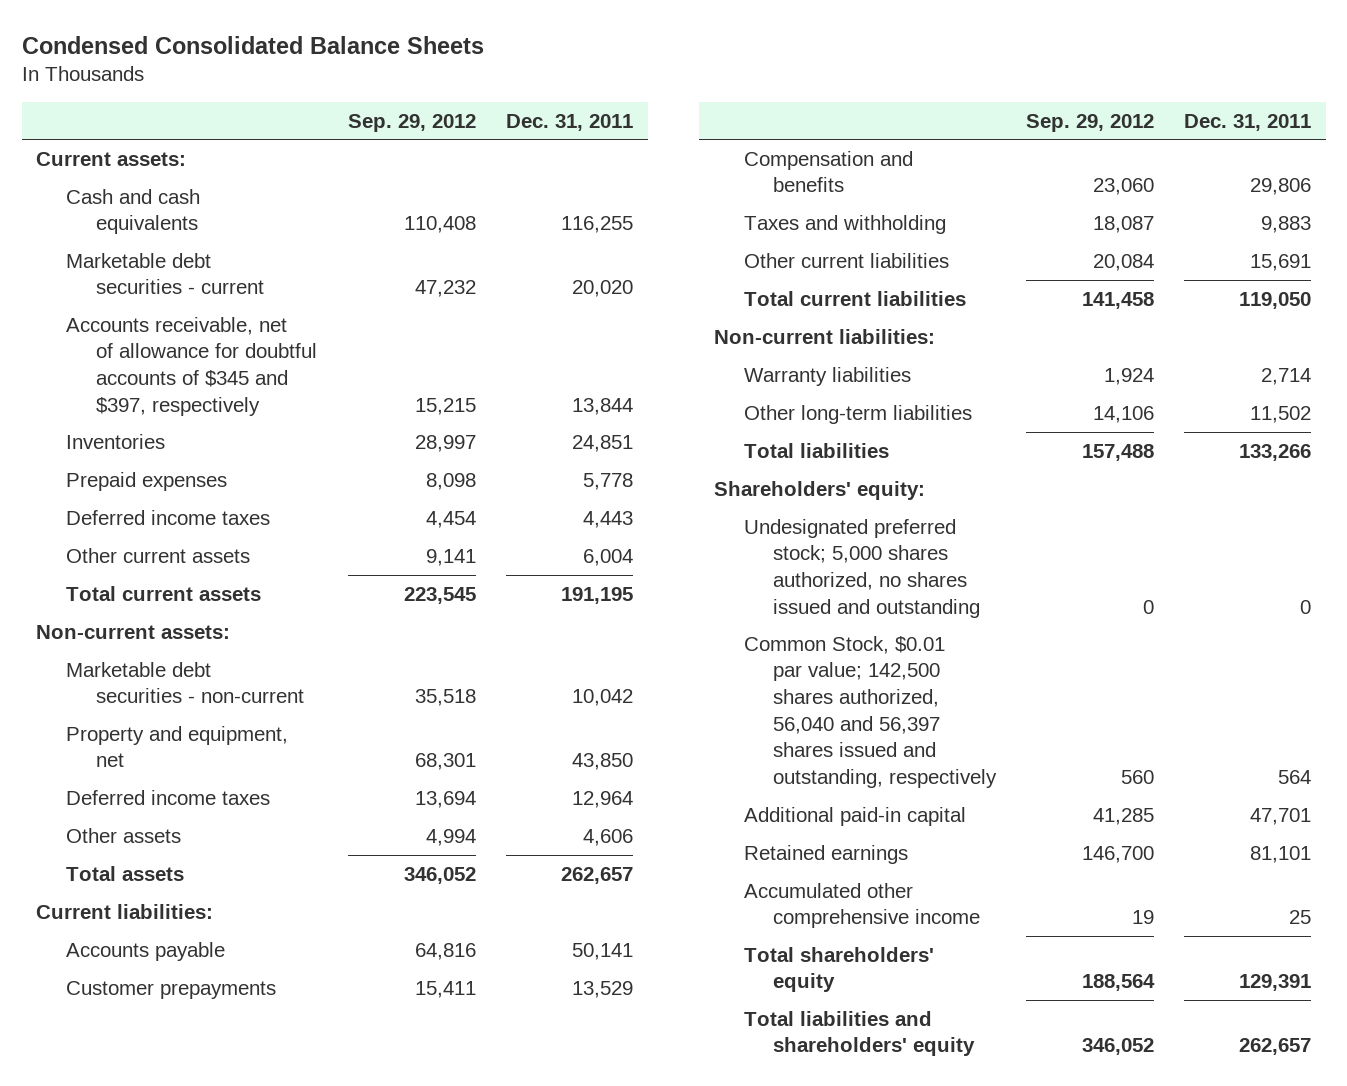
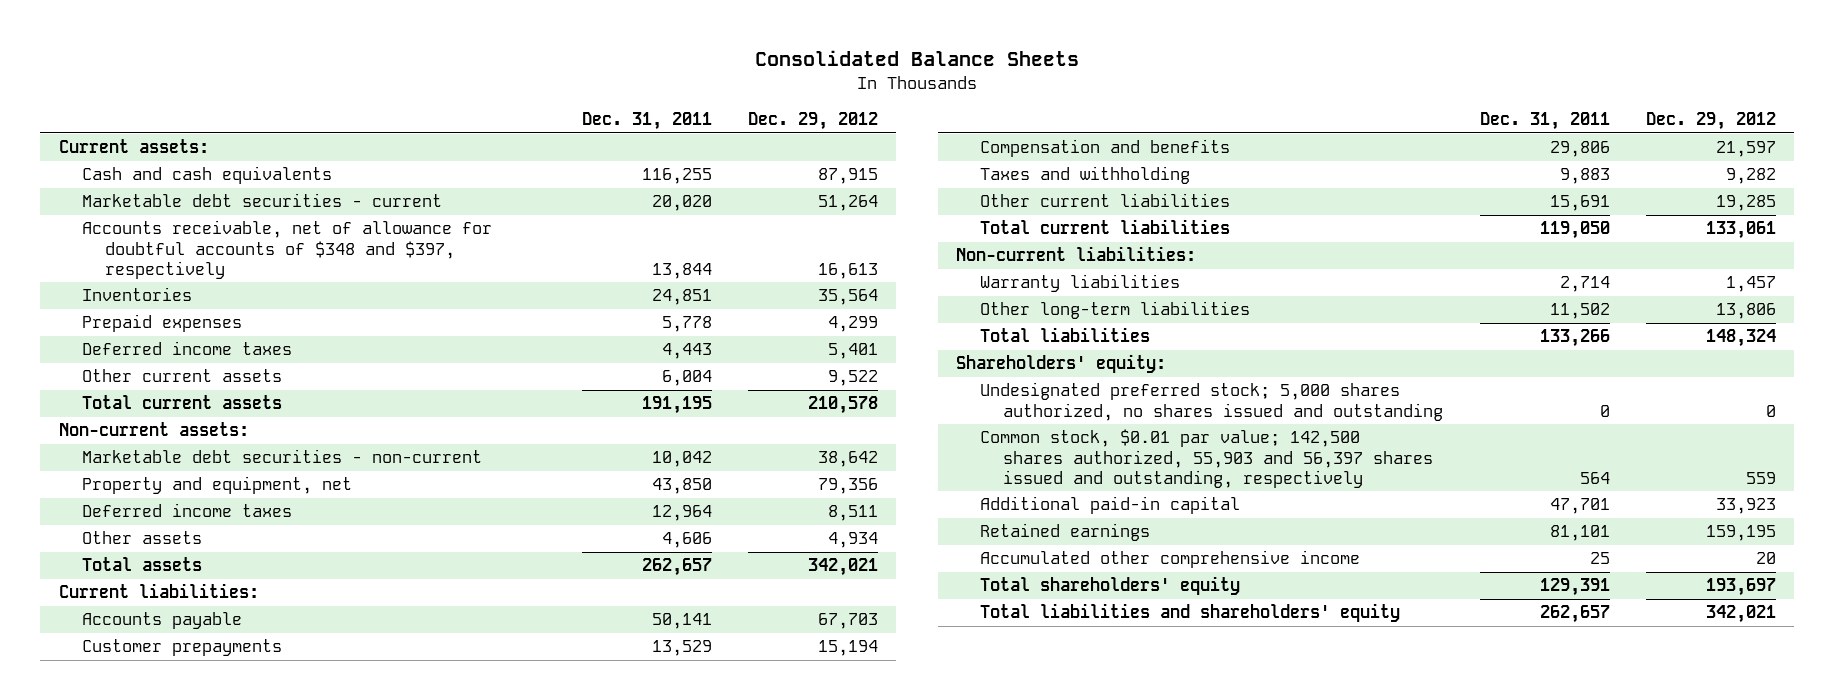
[21,35,484,54] Condensed Consolidated Balance Sheets -> [755,50,1080,67] Consolidated Balance Sheets
[348,113,477,132] Sep. 29, 2012 -> none
none -> [748,112,879,131] Dec. 29, 2012
[66,316,317,416] Accounts receivable, net of allowance for doubtful accounts of $345 and $397, respectively -> [82,220,493,279] Accounts receivable, net of allowance for doubtful accounts of $348 and $397, respectively
[743,635,998,788] Common Stock, $0.01 par value; 142,500 shares authorized, 56,040 and 56,397 shares issued and outstanding, respectively -> [979,429,1434,488] Common stock, $0.01 par value; 142,500 shares authorized, 55,903 and 56,397 shares issued and outstanding, respectively

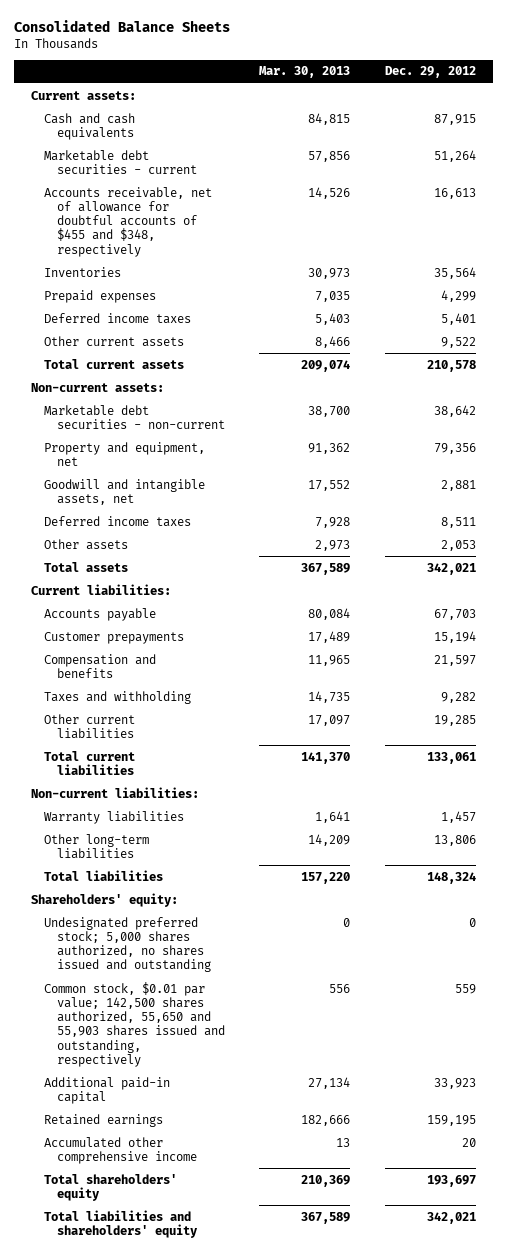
[581,112,712,131] Dec. 31, 2011 -> none
none -> [259,66,351,79] Mar. 30, 2013
[82,220,493,279] Accounts receivable, net of allowance for doubtful accounts of $348 and $397, respectively -> [43,186,212,257] Accounts receivable, net of allowance for doubtful accounts of $455 and $348, respectively
none -> [43,478,205,505] Goodwill and intangible assets, net
[828,532,879,549] 4,934 -> [440,539,476,551] 2,053
[979,429,1434,488] Common stock, $0.01 par value; 142,500 shares authorized, 55,903 and 56,397 shares issued and outstanding, respectively -> [43,981,225,1067] Common stock, $0.01 par value; 142,500 shares authorized, 55,650 and 55,903 shares issued and outstanding, respectively

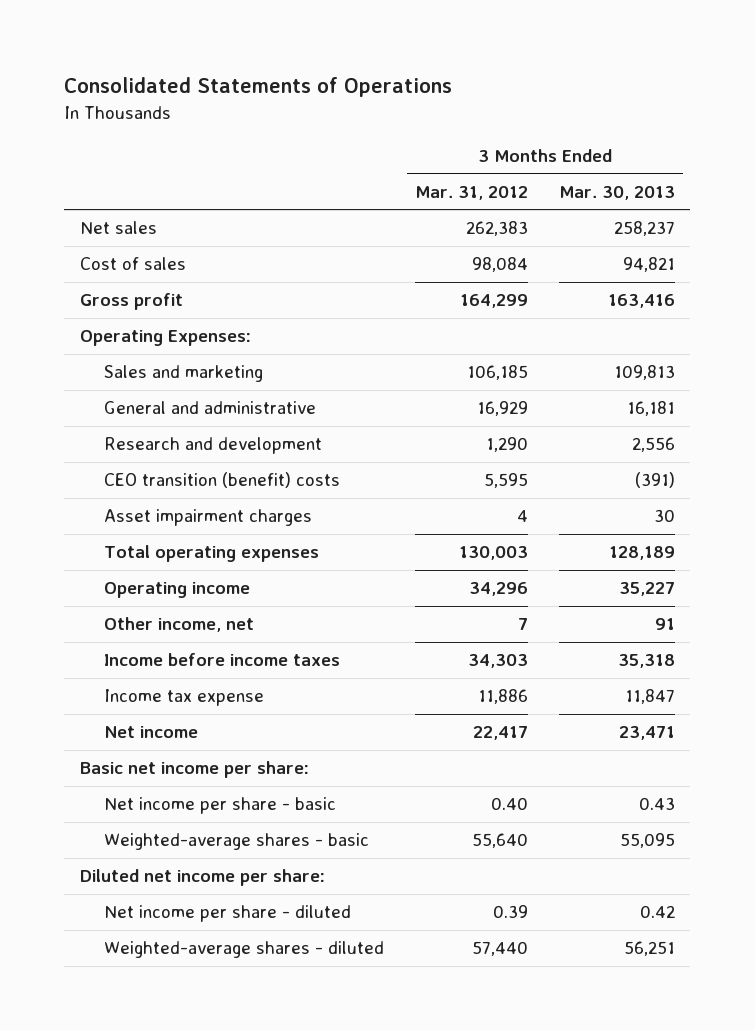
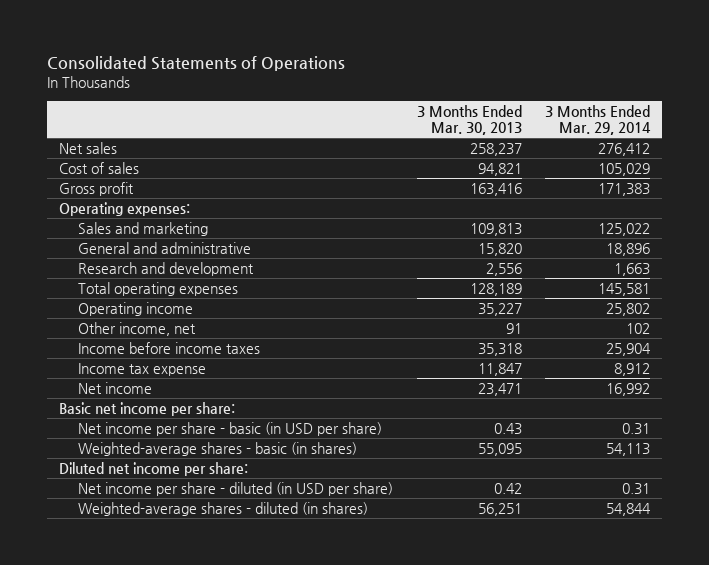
[414,185,528,200] Mar. 31, 2012 -> none
none -> [545,104,652,136] 3 Months Ended Mar. 29, 2014
[79,330,251,347] Operating Expenses: -> [58,201,190,216] Operating expenses:
[626,401,675,417] 16,181 -> [477,242,522,256] 15,820
[104,472,341,489] CEO transition (benefit) costs -> none
[104,509,313,527] Asset impairment charges -> none
[104,797,337,815] Net income per share - basic -> [78,421,383,436] Net income per share - basic (in USD per share)
[104,833,370,851] Weighted-average shares - basic -> [78,441,358,456] Weighted-average shares - basic (in shares)
[104,905,352,923] Net income per share - diluted -> [78,481,394,496] Net income per share - diluted (in USD per share)
[104,941,385,959] Weighted-average shares - diluted -> [78,501,369,516] Weighted-average shares - diluted (in shares)

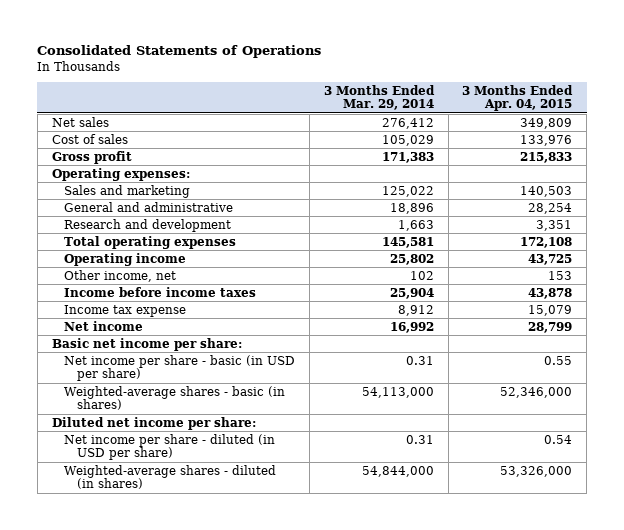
[416,104,522,136] 3 Months Ended Mar. 30, 2013 -> none
none -> [462,84,574,112] 3 Months Ended Apr. 04, 2015
[606,442,651,456] 54,113 -> [361,386,434,398] 54,113,000
[606,502,652,516] 54,844 -> [361,465,434,477] 54,844,000

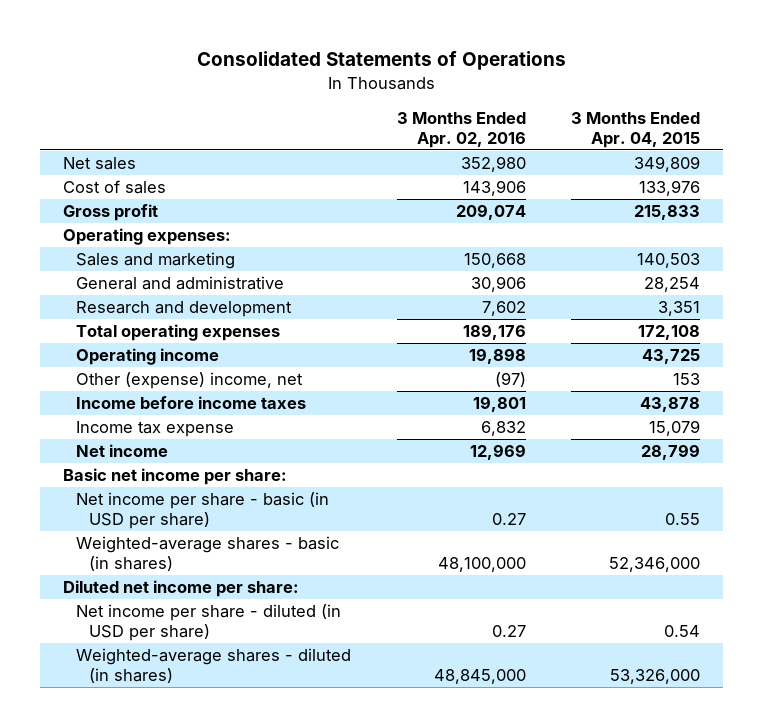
[323,84,435,111] 3 Months Ended Mar. 29, 2014 -> none
none -> [396,111,526,148] 3 Months Ended Apr. 02, 2016
[64,269,177,282] Other income, net -> [76,372,304,390] Other (expense) income, net

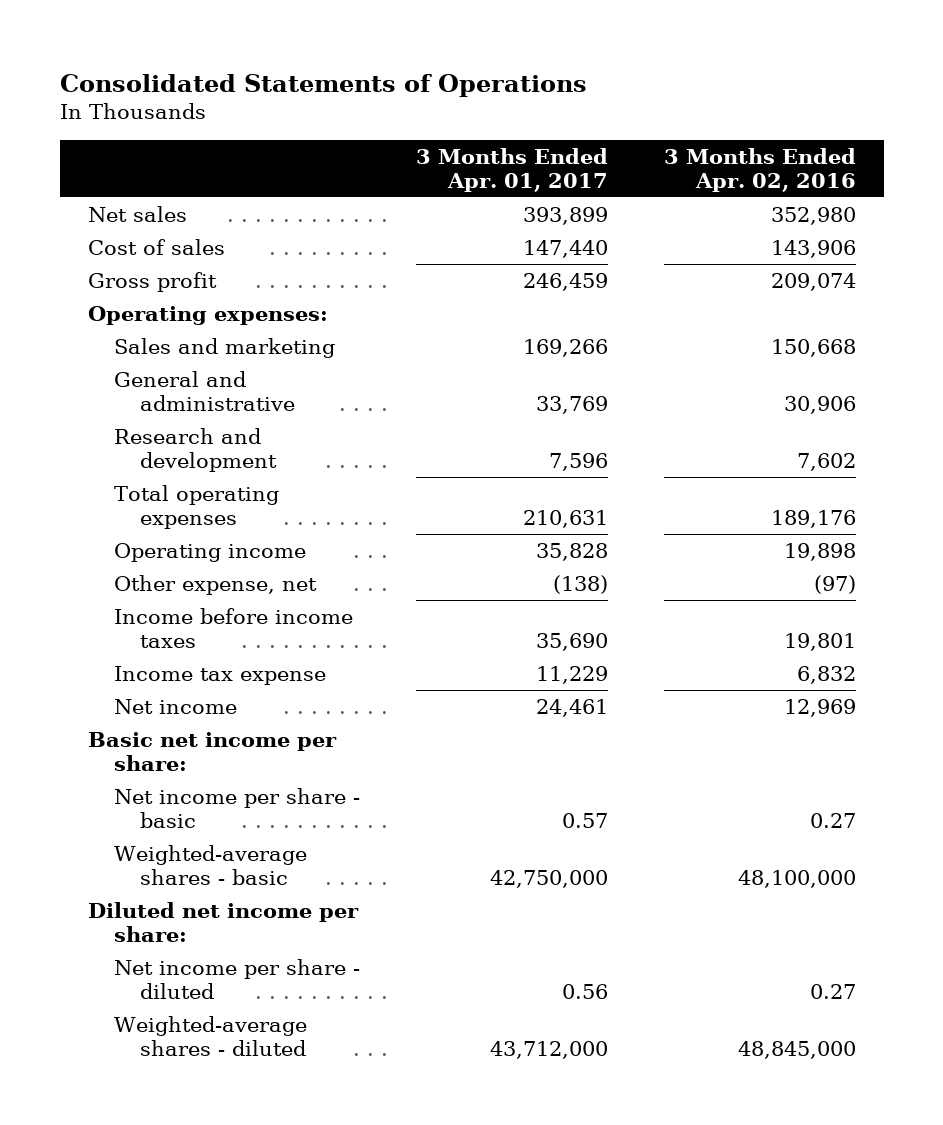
[571,111,701,148] 3 Months Ended Apr. 04, 2015 -> none
none -> [415,147,608,192] 3 Months Ended Apr. 01, 2017
[76,372,304,390] Other (expense) income, net -> [113,574,317,595] Other expense, net
[76,492,330,530] Net income per share - basic (in USD per share) -> [113,787,360,829] Net income per share - basic
[76,536,340,572] Weighted-average shares - basic (in shares) -> [113,844,307,886] Weighted-average shares - basic
[76,604,342,642] Net income per share - diluted (in USD per share) -> [113,958,360,1000] Net income per share - diluted
[76,648,352,684] Weighted-average shares - diluted (in shares) -> [113,1015,307,1057] Weighted-average shares - diluted

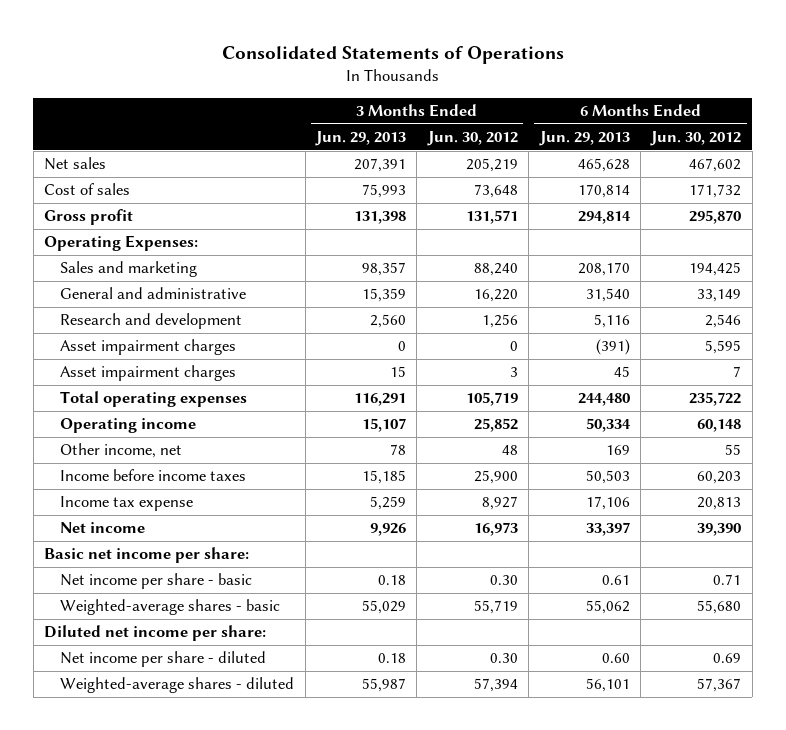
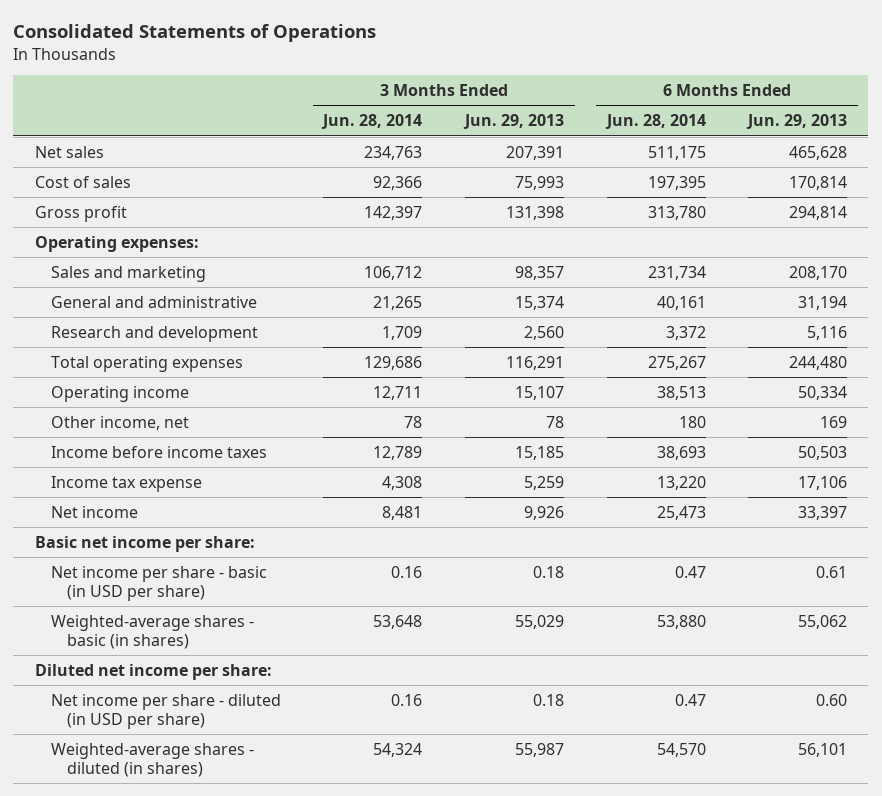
[426,131,518,147] Jun. 30, 2012 -> none
[650,131,742,147] Jun. 30, 2012 -> none
none -> [321,114,423,130] Jun. 28, 2014
none -> [604,114,706,130] Jun. 28, 2014
[44,235,199,252] Operating Expenses: -> [34,235,199,252] Operating expenses:
[361,288,406,303] 15,359 -> [514,295,564,310] 15,374
[585,288,630,303] 31,540 -> [798,295,848,310] 31,194
[60,339,237,356] Asset impairment charges -> none
[60,365,237,382] Asset impairment charges -> none
[60,573,253,590] Net income per share - basic -> [50,565,267,602] Net income per share - basic (in USD per share)
[60,599,281,616] Weighted-average shares - basic -> [50,614,254,650] Weighted-average shares - basic (in shares)
[60,651,267,668] Net income per share - diluted -> [50,693,281,730] Net income per share - diluted (in USD per share)
[60,677,295,694] Weighted-average shares - diluted -> [50,742,254,778] Weighted-average shares - diluted (in shares)

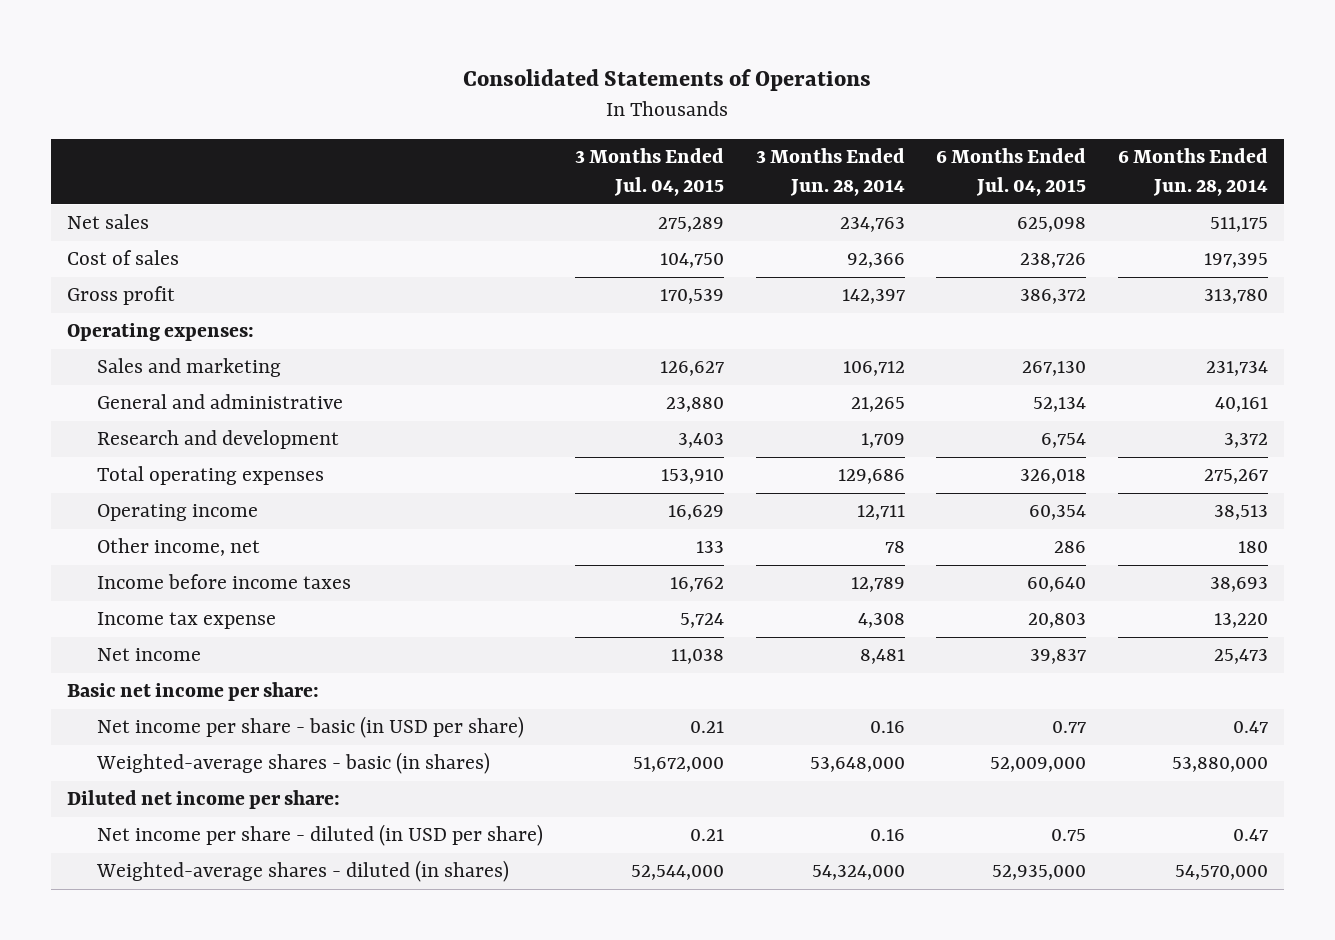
[462,114,564,130] Jun. 29, 2013 -> none
[746,114,848,130] Jun. 29, 2013 -> none
none -> [574,148,724,197] 3 Months Ended Jul. 04, 2015
none -> [936,148,1087,197] 6 Months Ended Jul. 04, 2015
[373,614,423,629] 53,648 -> [809,757,905,773] 53,648,000
[656,614,706,629] 53,880 -> [1171,757,1268,773] 53,880,000
[373,742,423,757] 54,324 -> [811,865,905,881] 54,324,000
[656,742,706,757] 54,570 -> [1174,865,1268,881] 54,570,000

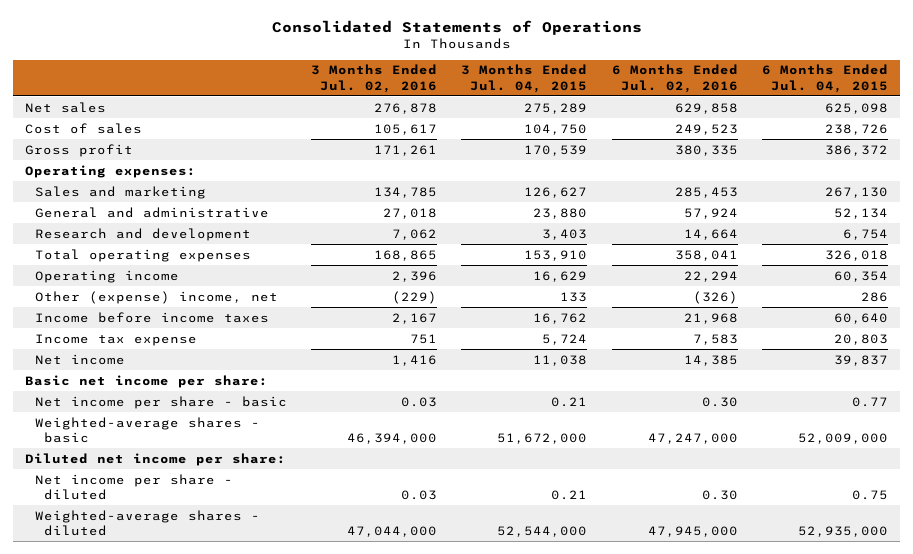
[755,148,905,197] 3 Months Ended Jun. 28, 2014 -> none
[1117,148,1268,197] 6 Months Ended Jun. 28, 2014 -> none
none -> [310,64,437,93] 3 Months Ended Jul. 02, 2016
none -> [611,64,738,93] 6 Months Ended Jul. 02, 2016
[97,538,261,557] Other income, net -> [34,290,278,304] Other (expense) income, net
[97,716,525,739] Net income per share - basic (in USD per share) -> [34,395,287,409] Net income per share - basic
[96,752,491,775] Weighted-average shares - basic (in shares) -> [34,416,260,444] Weighted-average shares - basic
[97,824,544,847] Net income per share - diluted (in USD per share) -> [34,473,233,501] Net income per share - diluted
[96,860,510,883] Weighted-average shares - diluted (in shares) -> [34,509,260,537] Weighted-average shares - diluted

